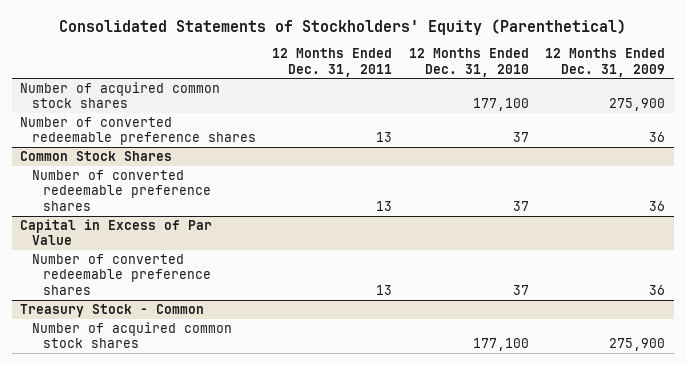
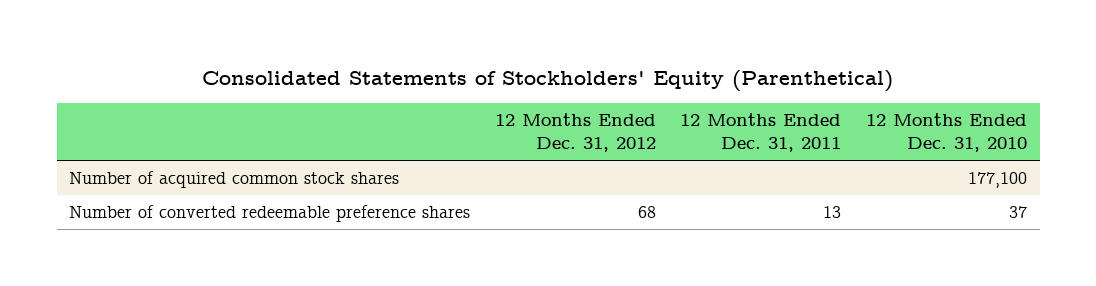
[545,48,666,77] 12 Months Ended Dec. 31, 2009 -> none
none -> [494,112,656,153] 12 Months Ended Dec. 31, 2012
[20,150,173,161] Common Stock Shares -> none
[31,169,212,211] Number of converted redeemable preference shares -> none
[20,218,213,246] Capital in Excess of Par Value -> none
[31,253,212,295] Number of converted redeemable preference shares -> none
[20,303,205,317] Treasury Stock - Common -> none
[31,321,232,349] Number of acquired common stock shares -> none

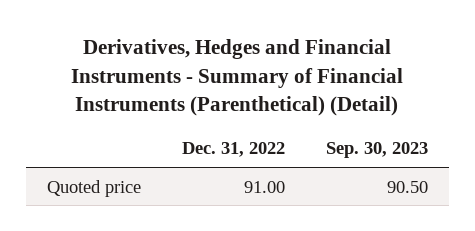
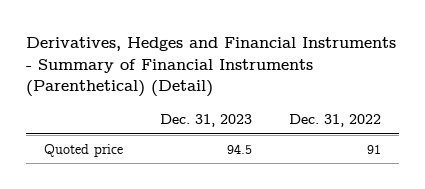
[325,142,428,159] Sep. 30, 2023 -> none
none -> [159,114,252,128] Dec. 31, 2023
[243,180,285,193] 91.00 -> [366,144,381,154] 91

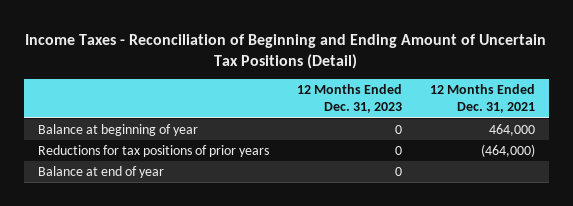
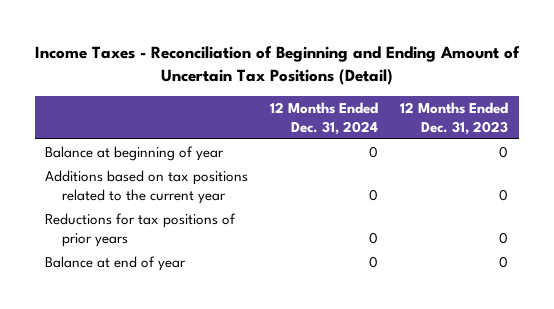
[429,84,535,114] 12 Months Ended Dec. 31, 2021 -> none
none -> [270,101,379,135] 12 Months Ended Dec. 31, 2024
none -> [45,170,249,204] Additions based on tax positions related to the current year

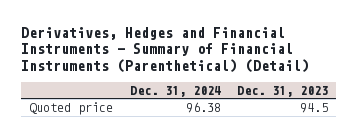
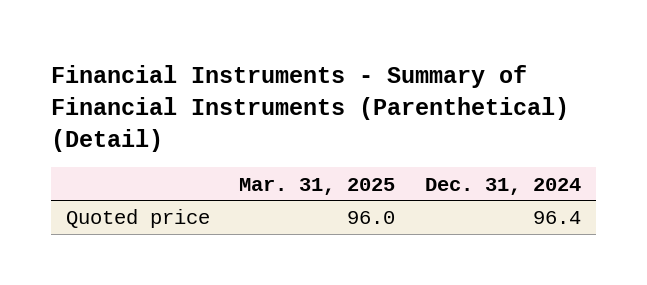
[21,26,310,73] Derivatives, Hedges and Financial Instruments - Summary of Financial Instruments (Parenthetical) (Detail) -> [51,65,570,152] Financial Instruments - Summary of Financial Instruments (Parenthetical) (Detail)
[236,85,328,97] Dec. 31, 2023 -> none
none -> [239,177,396,195] Mar. 31, 2025
[185,102,221,114] 96.38 -> [532,211,581,225] 96.4

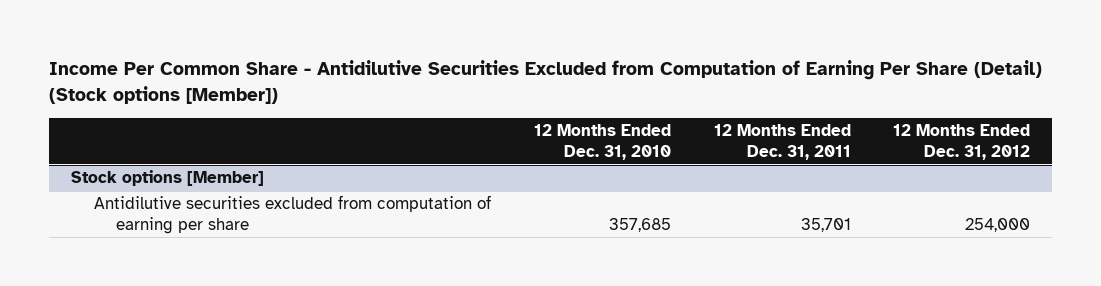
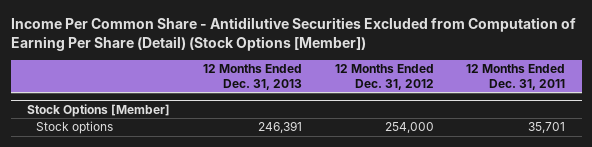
[49,60,1043,104] Income Per Common Share - Antidilutive Securities Excluded from Computation of Earning Per Share (Detail) (Stock options [Member]) -> [10,17,576,52] Income Per Common Share - Antidilutive Securities Excluded from Computation of Earning Per Share (Detail) (Stock Options [Member])
[533,123,671,160] 12 Months Ended Dec. 31, 2010 -> none
none -> [202,64,302,91] 12 Months Ended Dec. 31, 2013
[70,170,264,187] Stock options [Member] -> [26,103,170,117] Stock Options [Member]
[93,195,491,235] Antidilutive securities excluded from computation of earning per share -> [36,121,114,135] Stock options

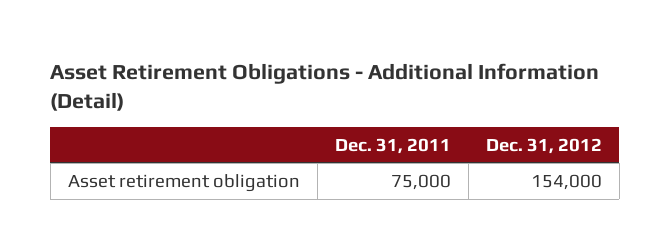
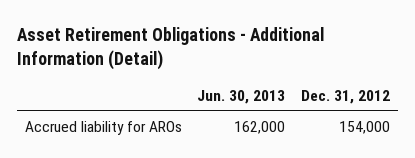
[334,137,451,154] Dec. 31, 2011 -> none
none -> [197,89,286,104] Jun. 30, 2013
[67,173,300,192] Asset retirement obligation -> [24,120,182,135] Accrued liability for AROs

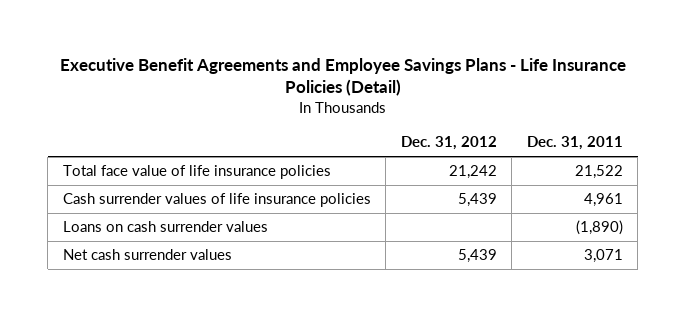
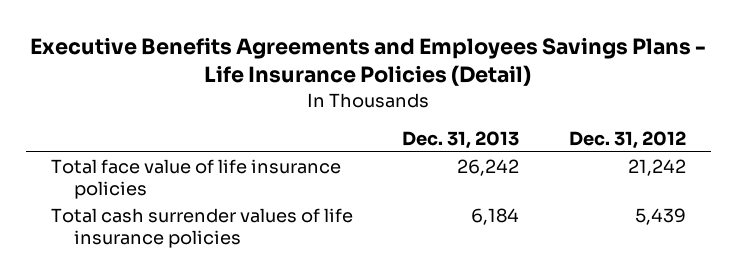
[59,57,626,97] Executive Benefit Agreements and Employee Savings Plans - Life Insurance Policies (Detail) -> [30,37,707,87] Executive Benefits Agreements and Employees Savings Plans - Life Insurance Policies (Detail)
[526,136,623,151] Dec. 31, 2011 -> none
none -> [402,130,520,149] Dec. 31, 2013
[62,221,268,233] Loans on cash surrender values -> none
[62,249,232,261] Net cash surrender values -> none
[62,193,371,208] Cash surrender values of life insurance policies -> [50,208,353,249] Total cash surrender values of life insurance policies

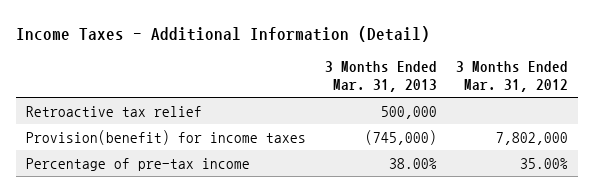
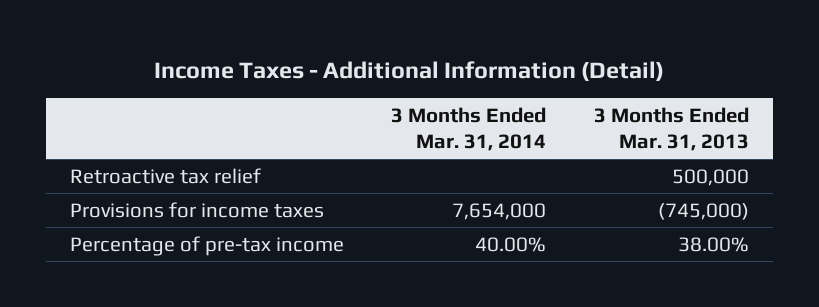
[456,60,569,92] 3 Months Ended Mar. 31, 2012 -> none
none -> [391,106,547,151] 3 Months Ended Mar. 31, 2014
[25,129,306,145] Provision(benefit) for income taxes -> [69,201,324,218] Provisions for income taxes

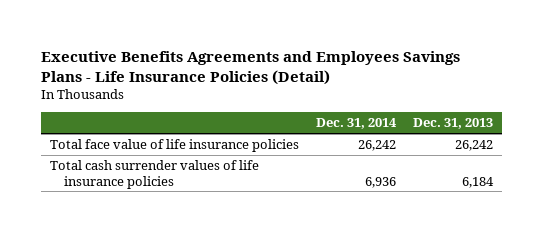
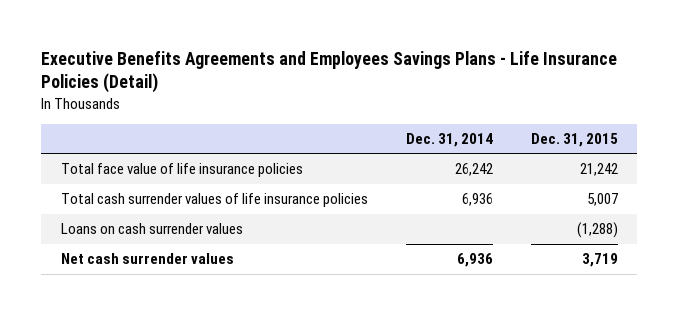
[413,118,494,130] Dec. 31, 2013 -> none
none -> [530,132,618,147] Dec. 31, 2015
none -> [60,223,243,235] Loans on cash surrender values
none -> [60,253,234,265] Net cash surrender values

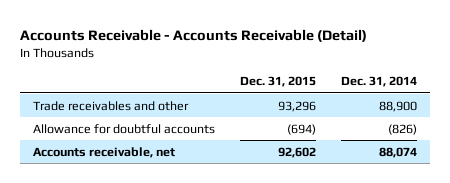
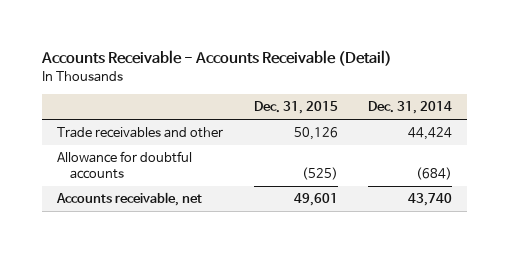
[278,100,317,112] 93,296 -> [293,127,338,141] 50,126
[379,100,418,112] 88,900 -> [407,127,452,141] 44,424
[287,123,317,135] (694) -> [301,166,338,180] (525)
[388,123,418,135] (826) -> [415,166,452,180] (684)
[278,146,317,158] 92,602 -> [293,193,338,207] 49,601
[379,146,418,158] 88,074 -> [407,193,452,207] 43,740

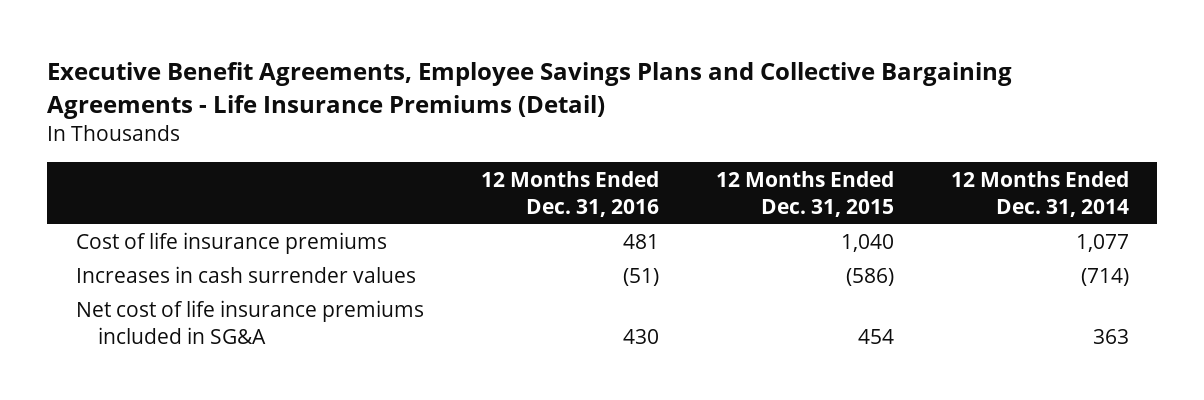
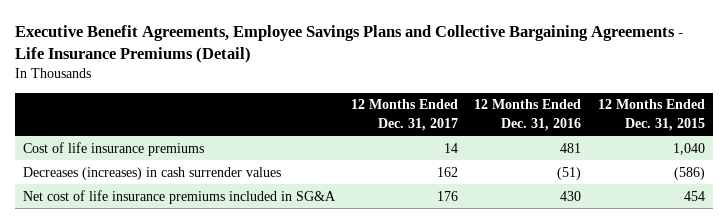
[950,170,1129,217] 12 Months Ended Dec. 31, 2014 -> none
none -> [351,99,459,131] 12 Months Ended Dec. 31, 2017
[75,265,416,283] Increases in cash surrender values -> [23,166,282,180] Decreases (increases) in cash surrender values

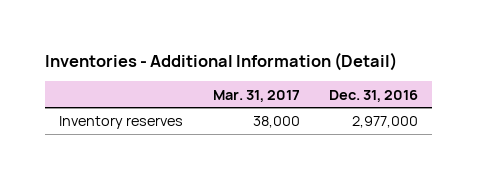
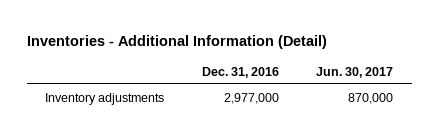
[212,89,300,102] Mar. 31, 2017 -> none
none -> [316,66,394,78] Jun. 30, 2017
[59,116,184,130] Inventory reserves -> [45,92,165,105] Inventory adjustments

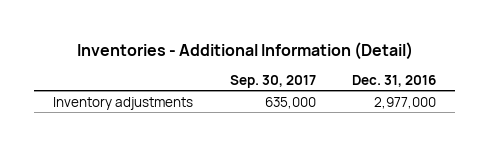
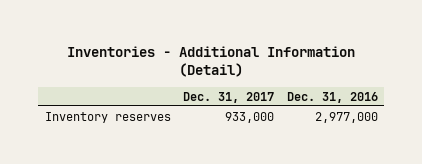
[229,74,316,88] Sep. 30, 2017 -> none
none -> [183,91,275,103] Dec. 31, 2017
[52,96,193,110] Inventory adjustments -> [44,111,171,123] Inventory reserves

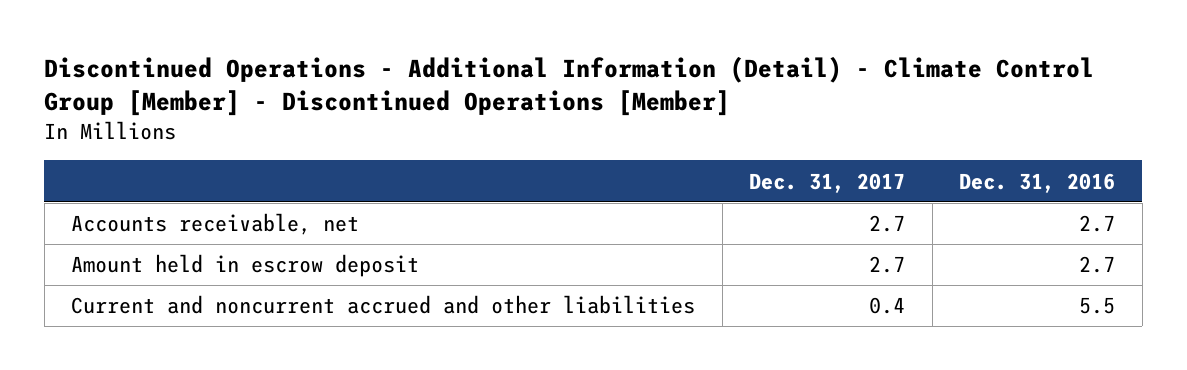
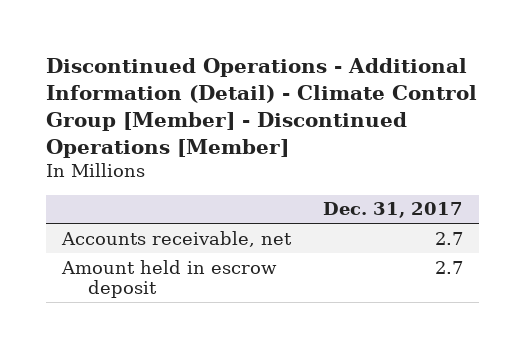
[959,172,1116,193] Dec. 31, 2016 -> none
[71,295,696,315] Current and noncurrent accrued and other liabilities -> none

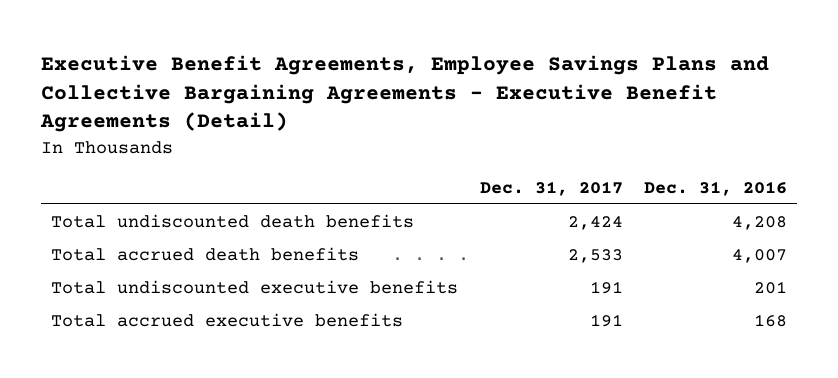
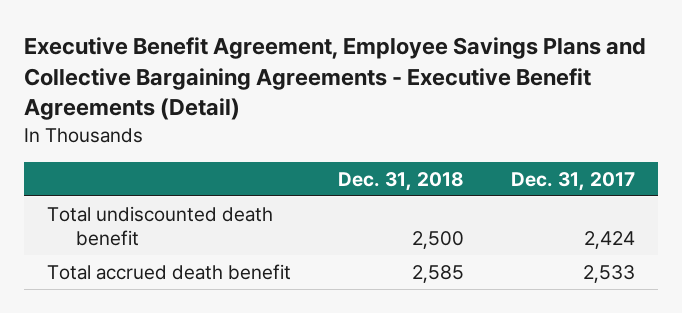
[39,54,769,133] Executive Benefit Agreements, Employee Savings Plans and Collective Bargaining Agreements - Executive Benefit Agreements (Detail) -> [23,37,646,121] Executive Benefit Agreement, Employee Savings Plans and Collective Bargaining Agreements - Executive Benefit Agreements (Detail)
[643,180,787,196] Dec. 31, 2016 -> none
none -> [338,171,465,191] Dec. 31, 2018
[51,279,459,294] Total undiscounted executive benefits -> none
[51,312,404,327] Total accrued executive benefits -> none
[51,213,415,228] Total undiscounted death benefits -> [47,206,274,247] Total undiscounted death benefit
[51,246,360,261] Total accrued death benefits -> [47,264,292,281] Total accrued death benefit

